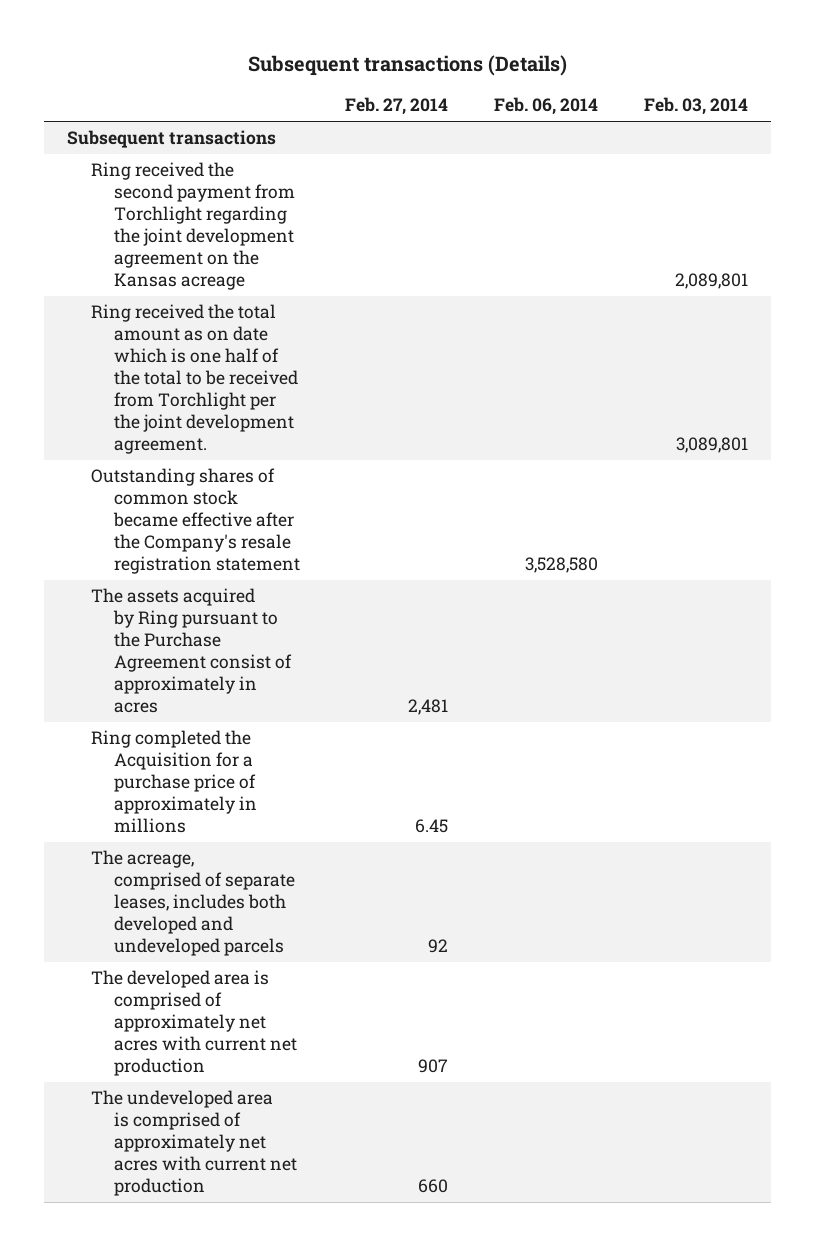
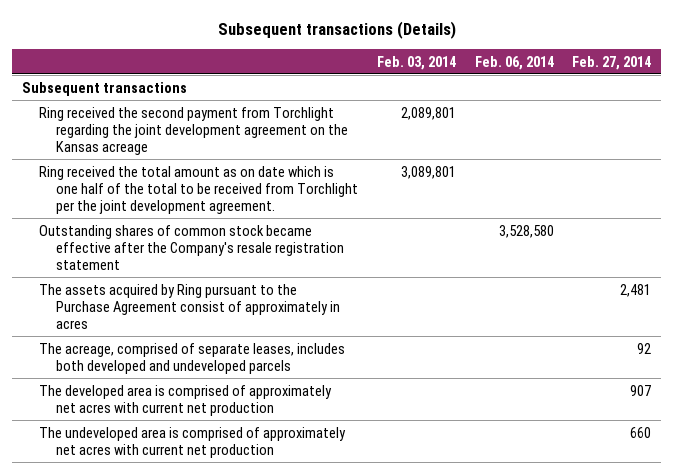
[90,730,257,834] Ring completed the Acquisition for a purchase price of approximately in millions -> none

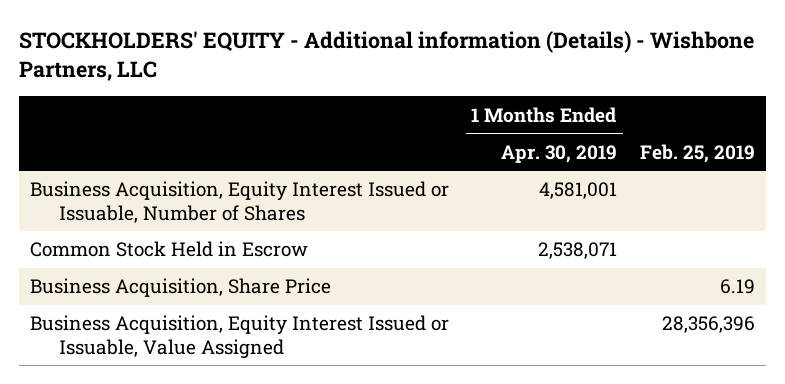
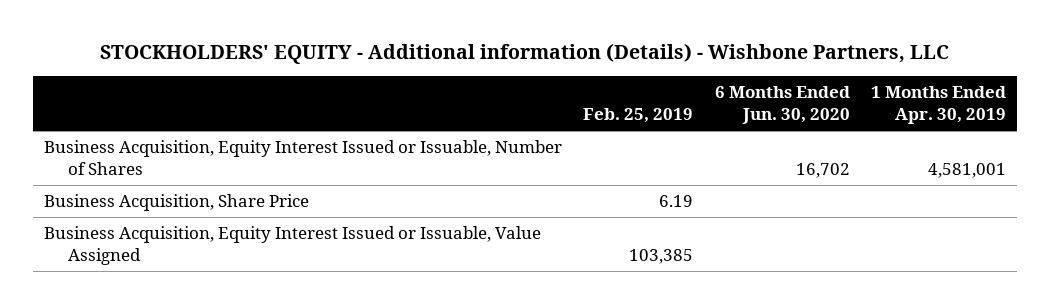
none -> [714,86,850,125] 6 Months Ended Jun. 30, 2020
[30,241,309,258] Common Stock Held in Escrow -> none
[661,316,755,334] 28,356,396 -> [629,249,694,265] 103,385

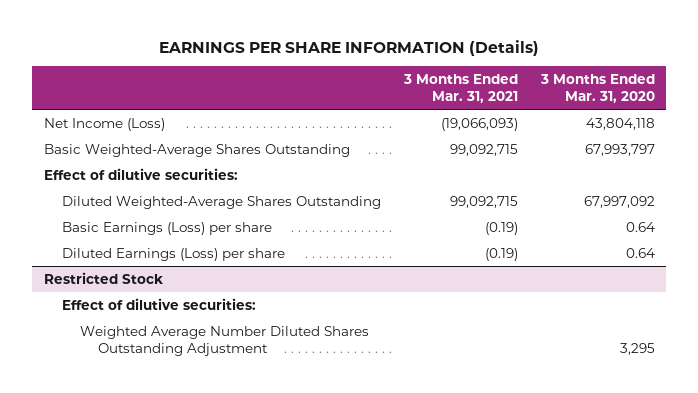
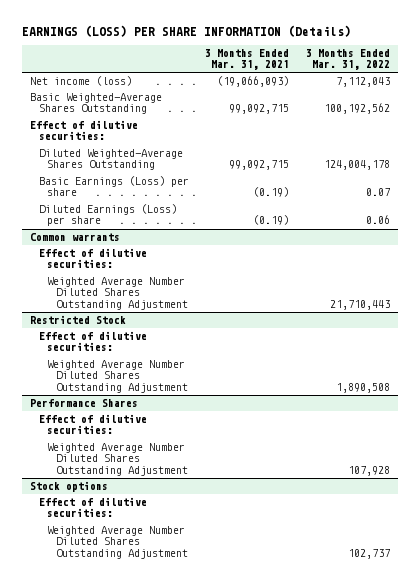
[159,39,540,56] EARNINGS PER SHARE INFORMATION (Details) -> [22,24,352,37] EARNINGS (LOSS) PER SHARE INFORMATION (Details)
[539,73,655,104] 3 Months Ended Mar. 31, 2020 -> none
none -> [305,48,390,71] 3 Months Ended Mar. 31, 2022
[43,117,165,131] Net Income (Loss) -> [30,76,133,87] Net income (loss)
none -> [30,233,121,242] Common warrants
none -> [38,248,147,269] Effect of dilutive securities:
none -> [47,277,188,310] Weighted Average Number Diluted Shares Outstanding Adjustment
none -> [30,399,139,408] Performance Shares
none -> [38,414,147,435] Effect of dilutive securities:
none -> [47,443,188,476] Weighted Average Number Diluted Shares Outstanding Adjustment
none -> [30,481,109,493] Stock options
none -> [38,497,147,518] Effect of dilutive securities:
none -> [47,526,188,559] Weighted Average Number Diluted Shares Outstanding Adjustment

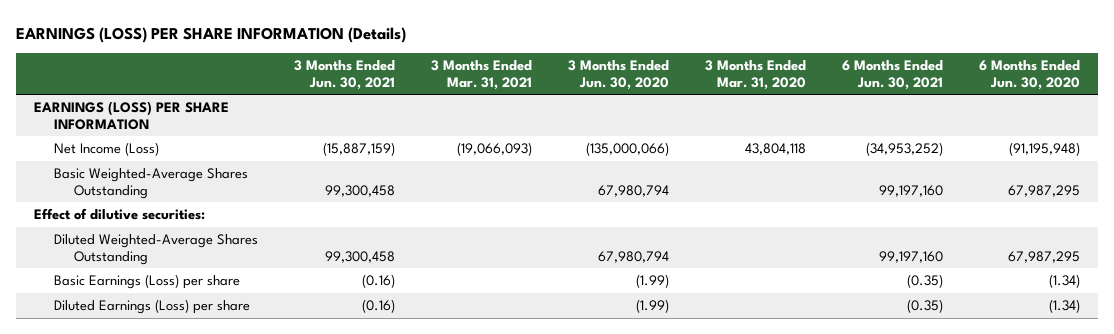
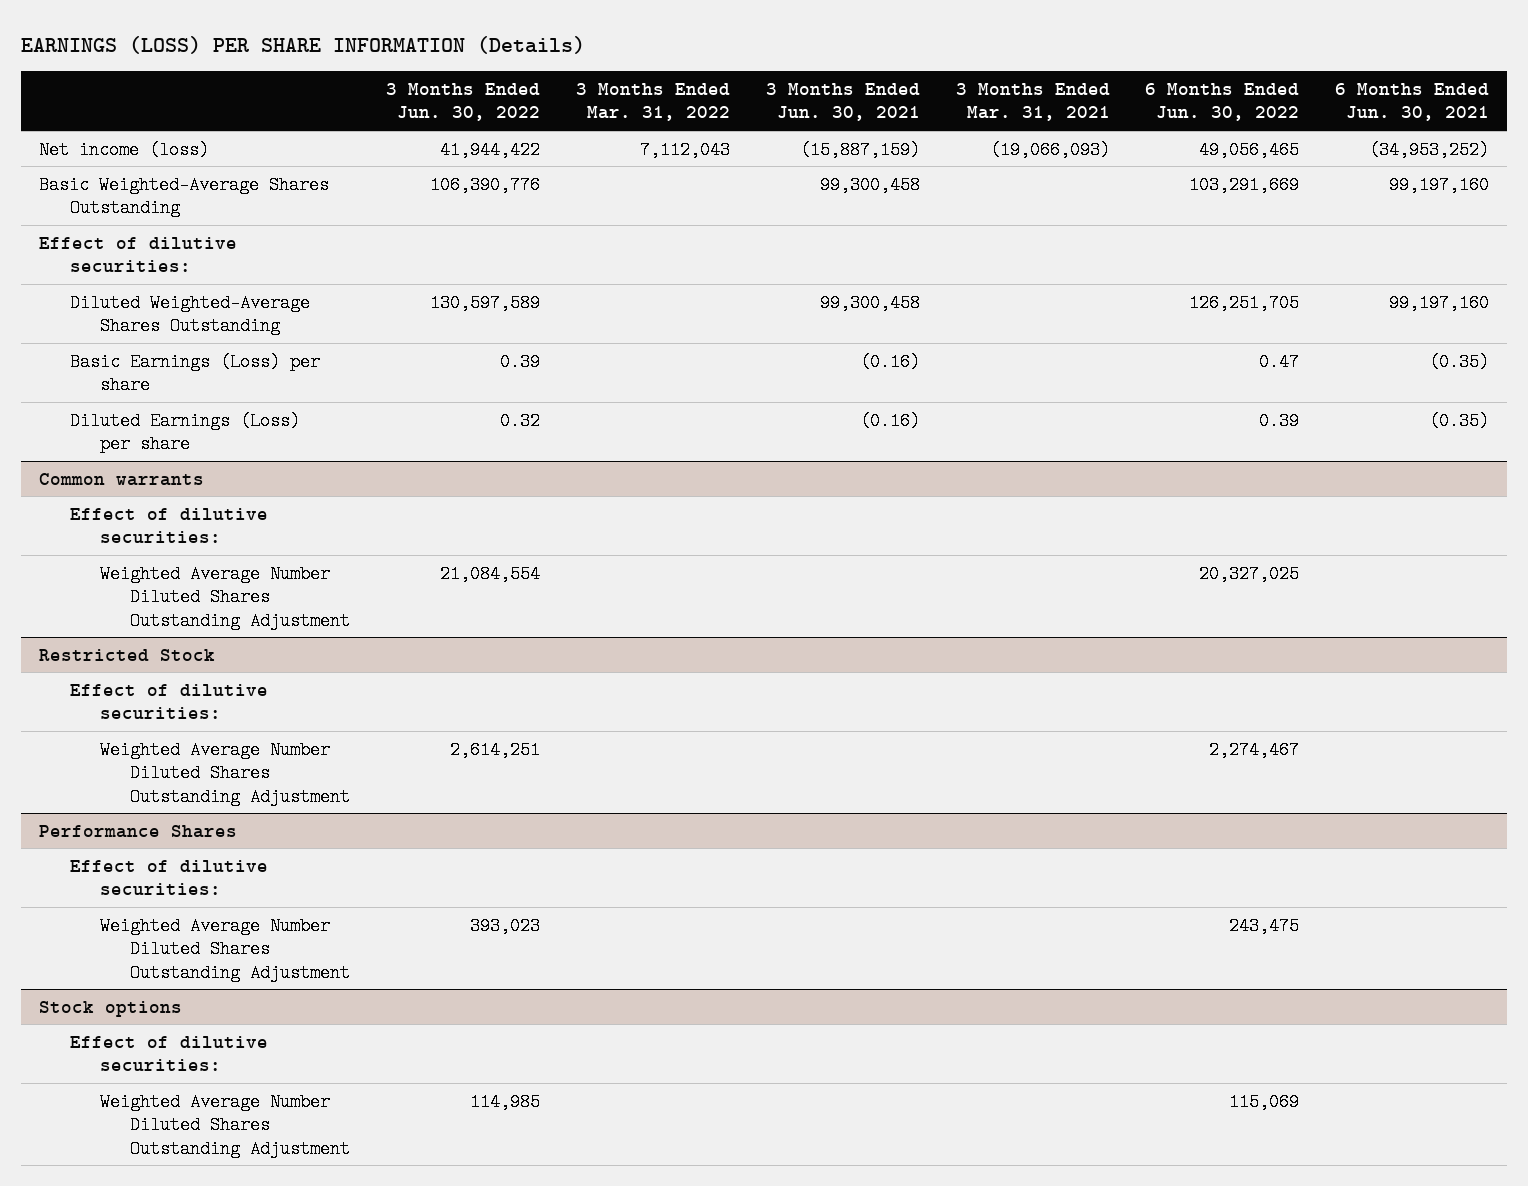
[567,60,669,90] 3 Months Ended Jun. 30, 2020 -> none
[705,60,807,90] 3 Months Ended Mar. 31, 2020 -> none
[979,60,1081,90] 6 Months Ended Jun. 30, 2020 -> none
none -> [386,82,541,122] 3 Months Ended Jun. 30, 2022
none -> [575,82,730,122] 3 Months Ended Mar. 31, 2022
none -> [1145,82,1300,122] 6 Months Ended Jun. 30, 2022
[34,101,230,130] EARNINGS (LOSS) PER SHARE INFORMATION -> none
[53,142,159,157] Net Income (Loss) -> [39,140,210,159] Net income (loss)
none -> [39,472,205,486] Common warrants
none -> [69,507,268,544] Effect of dilutive securities:
none -> [99,564,351,630] Weighted Average Number Diluted Shares Outstanding Adjustment
none -> [39,648,216,661] Restricted Stock
none -> [69,683,268,720] Effect of dilutive securities:
none -> [99,740,351,806] Weighted Average Number Diluted Shares Outstanding Adjustment
none -> [39,824,238,838] Performance Shares
none -> [69,859,268,896] Effect of dilutive securities:
none -> [99,916,351,982] Weighted Average Number Diluted Shares Outstanding Adjustment
none -> [39,1000,183,1017] Stock options
none -> [69,1035,268,1072] Effect of dilutive securities:
none -> [99,1092,351,1158] Weighted Average Number Diluted Shares Outstanding Adjustment

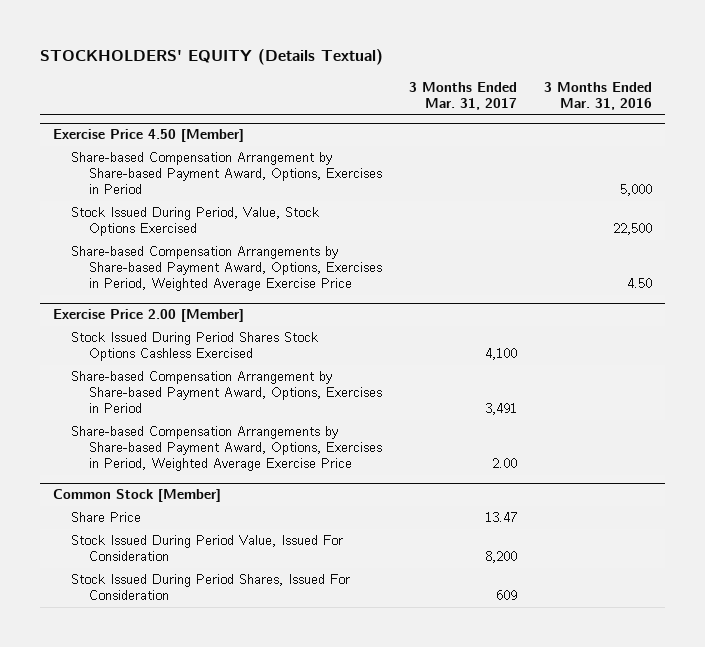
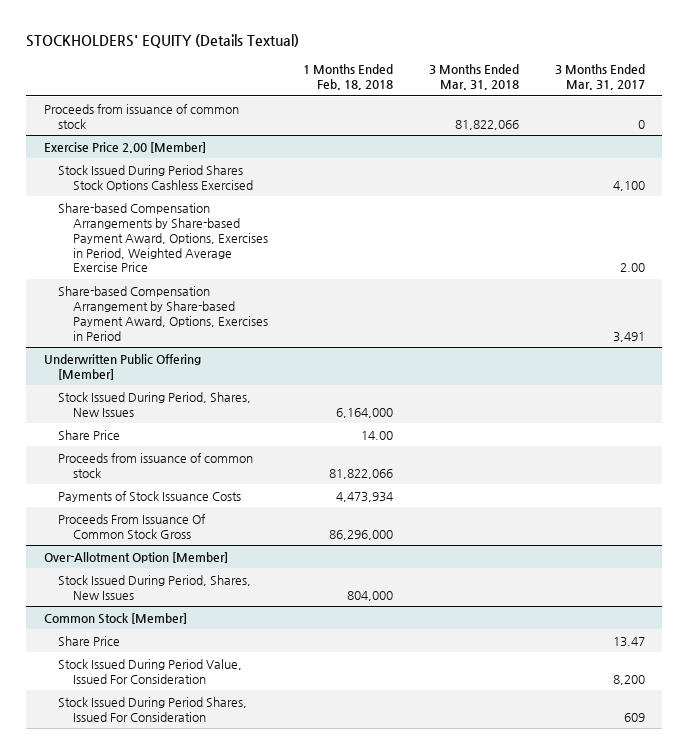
[543,81,652,110] 3 Months Ended Mar. 31, 2016 -> none
none -> [303,64,394,91] 1 Months Ended Feb. 18, 2018
none -> [428,64,519,91] 3 Months Ended Mar. 31, 2018
[53,129,245,143] Exercise Price 4.50 [Member] -> none
[71,152,382,195] Share-based Compensation Arrangement by Share-based Payment Award, Options, Exercises in Period -> none
[71,207,320,237] Stock Issued During Period, Value, Stock Options Exercised -> none
[71,246,382,292] Share-based Compensation Arrangements by Share-based Payment Award, Options, Exercises in Period, Weighted Average Exercise Price -> none
none -> [44,103,240,129] Proceeds from issuance of common stock
[71,371,382,414] Share-based Compensation Arrangement by Share-based Payment Award, Options, Exercises in Period -> [58,285,268,341] Share-based Compensation Arrangement by Share-based Payment Award, Options, Exercises in Period
none -> [44,353,202,380] Underwritten Public Offering [Member]
none -> [58,391,252,417] Stock Issued During Period, Shares, New Issues
none -> [58,429,121,440] Share Price
none -> [58,452,254,478] Proceeds from issuance of common stock
none -> [58,490,242,502] Payments of Stock Issuance Costs
none -> [58,513,207,539] Proceeds From Issuance Of Common Stock Gross
none -> [44,551,229,563] Over-Allotment Option [Member]
none -> [58,574,252,600] Stock Issued During Period, Shares, New Issues

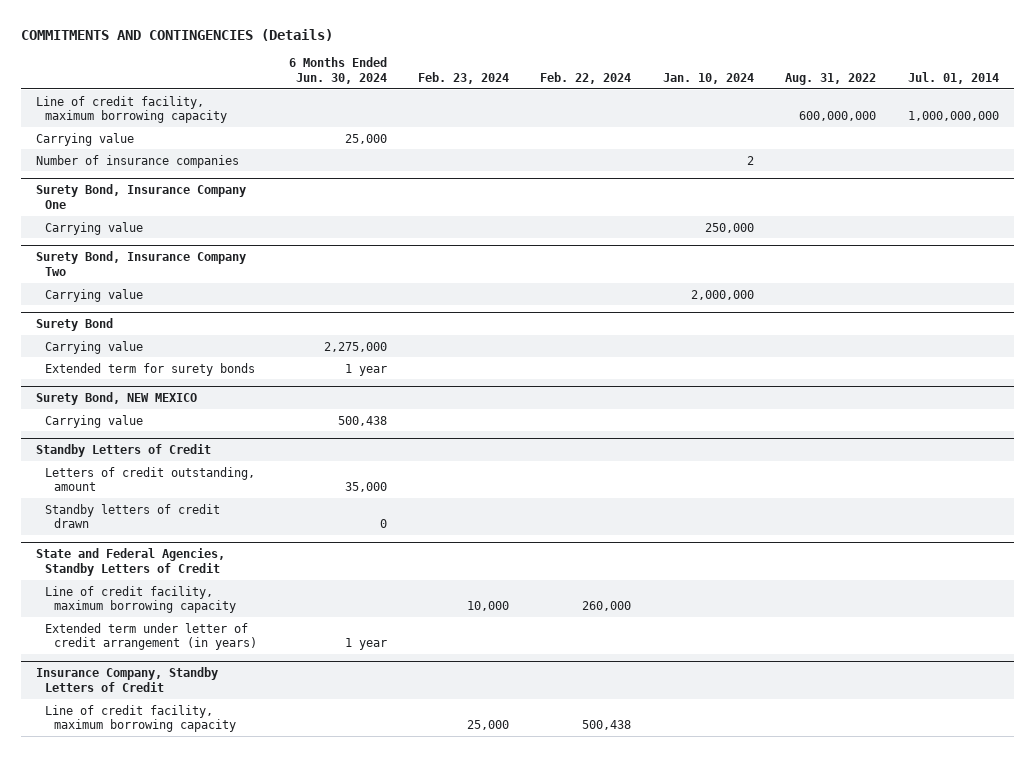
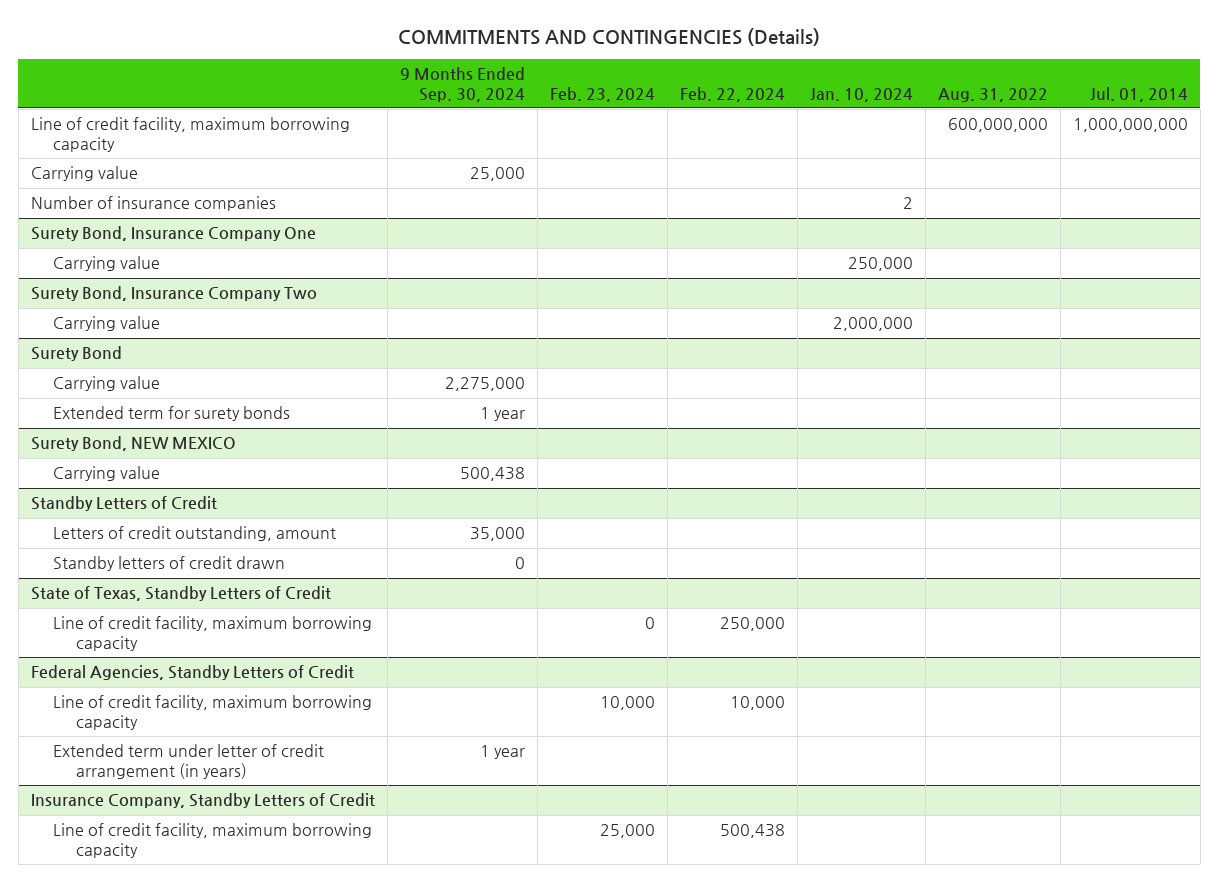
[288,57,387,85] 6 Months Ended Jun. 30, 2024 -> none
none -> [399,67,525,102] 9 Months Ended Sep. 30, 2024
none -> [30,586,331,602] State of Texas, Standby Letters of Credit
none -> [53,616,373,651] Line of credit facility, maximum borrowing capacity
[36,547,226,576] State and Federal Agencies, Standby Letters of Credit -> [30,665,354,681] Federal Agencies, Standby Letters of Credit
[582,601,632,612] 260,000 -> [729,696,785,711] 10,000

